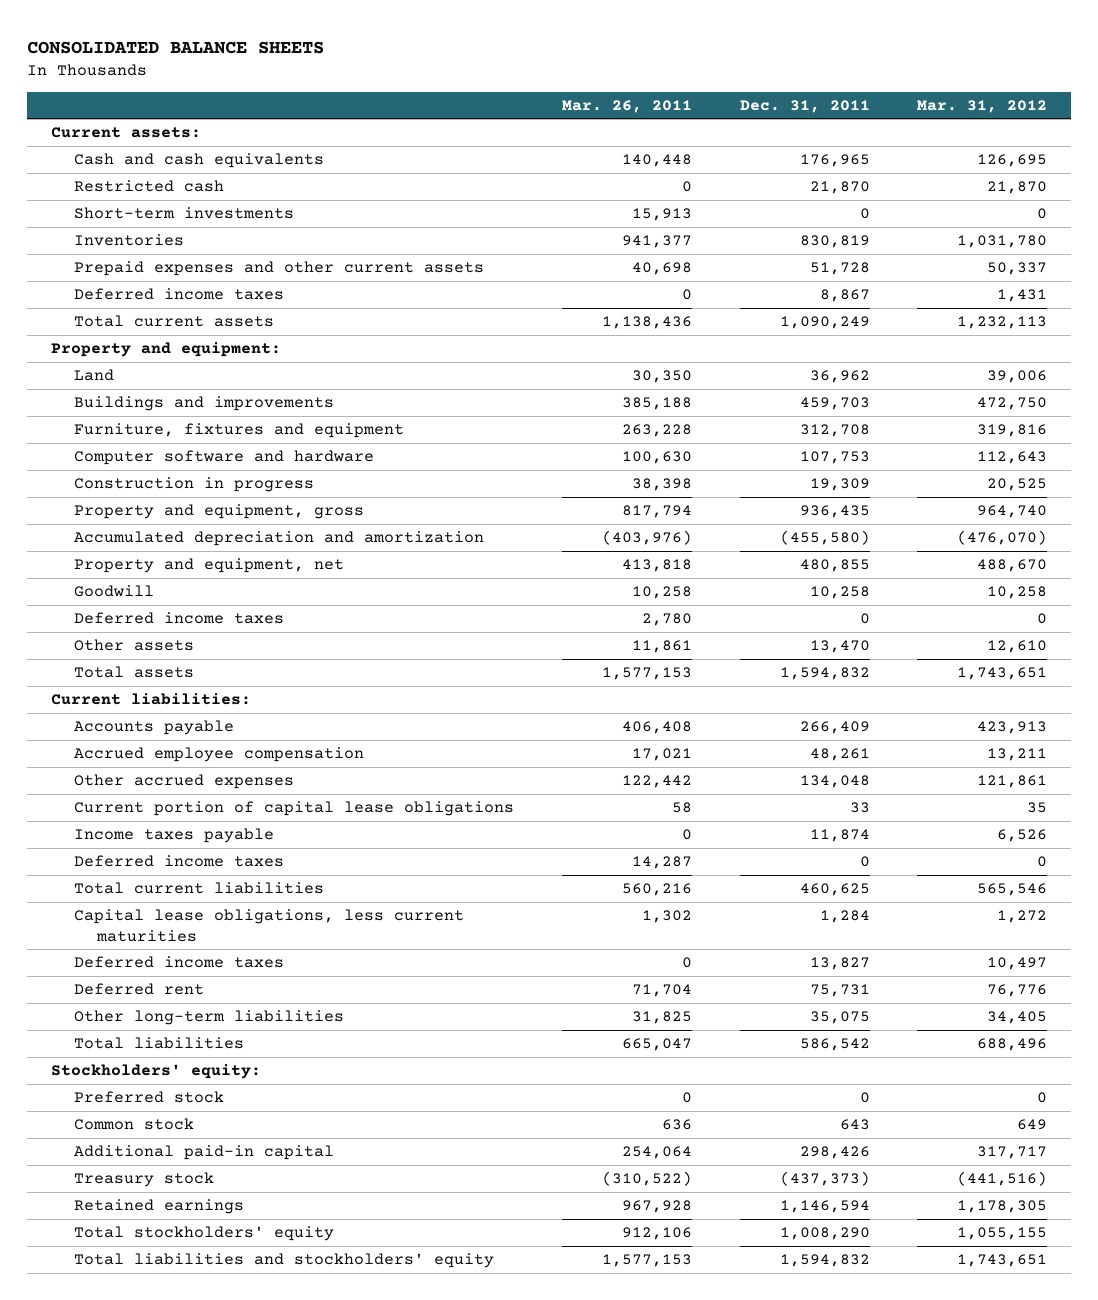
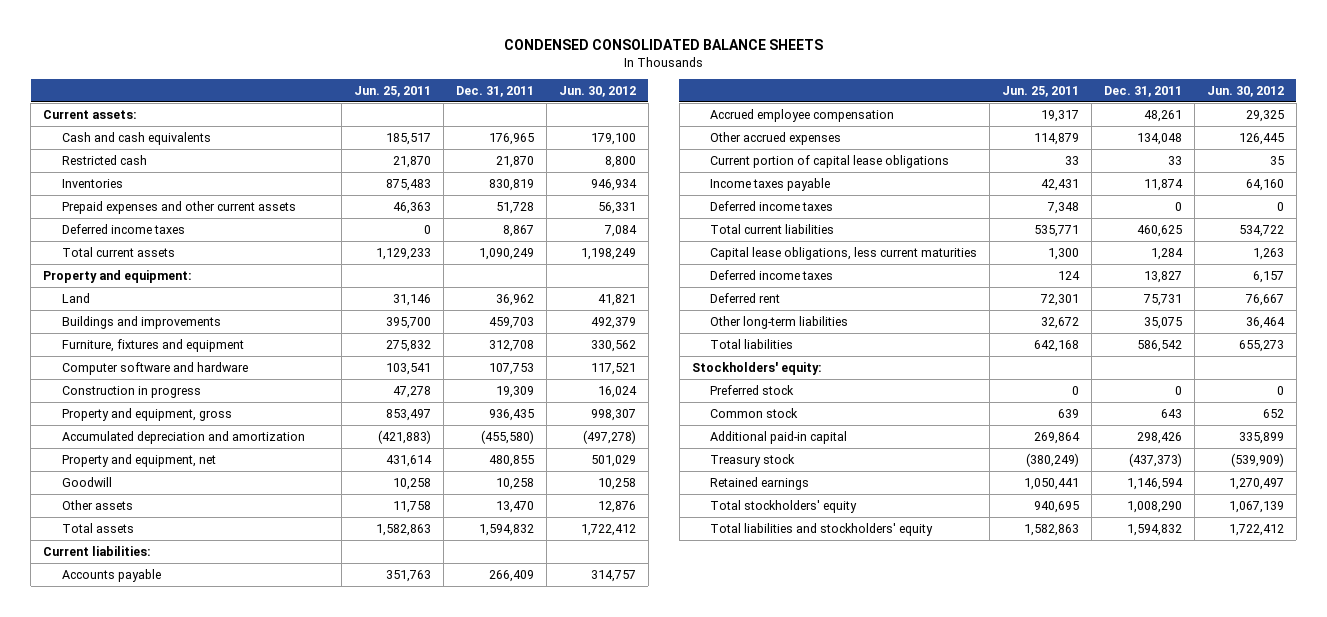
[27,40,325,54] CONSOLIDATED BALANCE SHEETS -> [503,39,823,51] CONDENSED CONSOLIDATED BALANCE SHEETS
[561,100,692,114] Mar. 26, 2011 -> none
[917,100,1048,114] Mar. 31, 2012 -> none
none -> [353,85,431,97] Jun. 25, 2011
none -> [558,85,636,97] Jun. 30, 2012
[73,207,294,220] Short-term investments -> none
[73,612,284,625] Deferred income taxes -> none

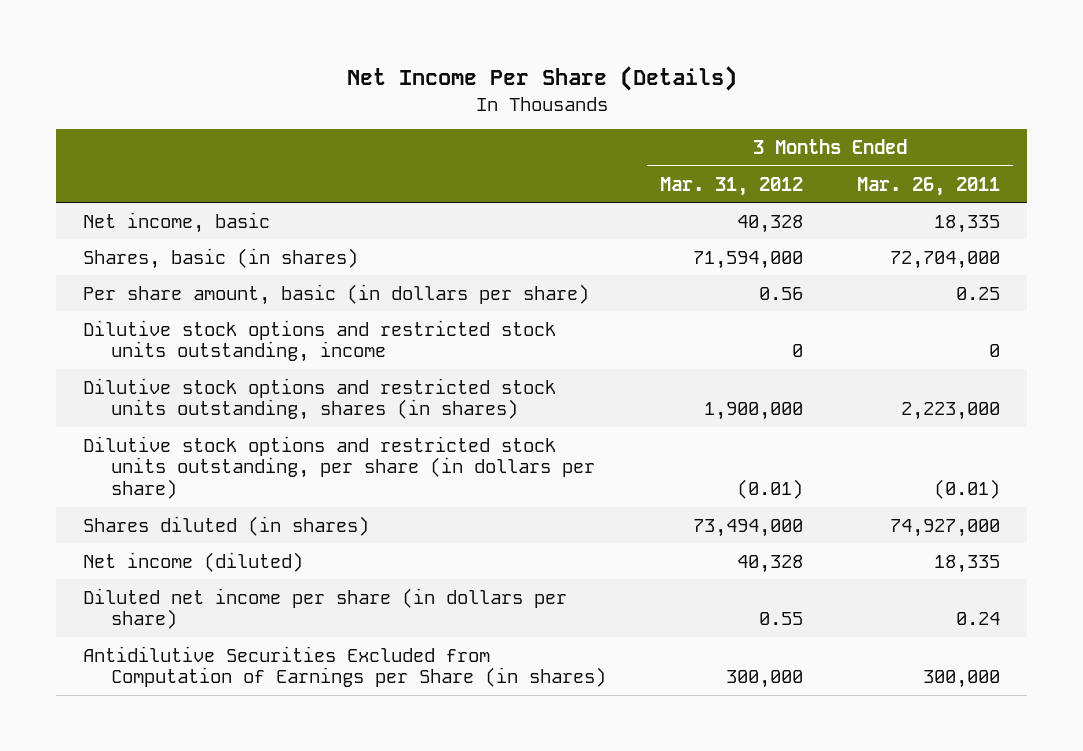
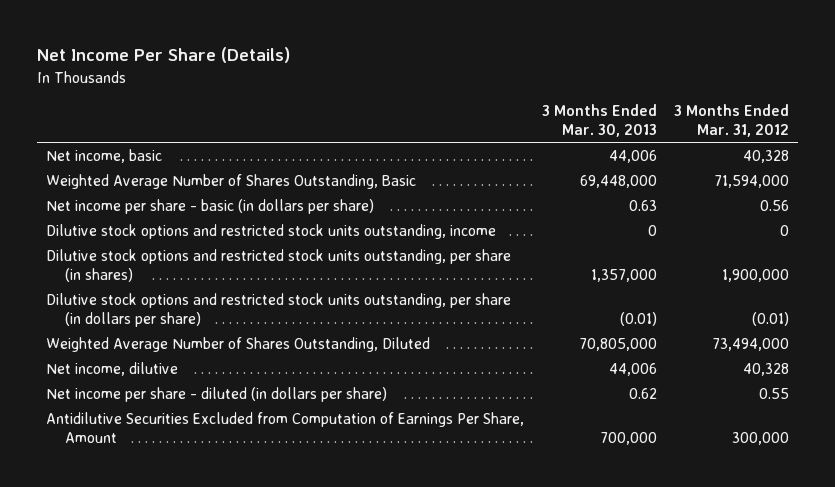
[856,176,1000,196] Mar. 26, 2011 -> none
none -> [541,104,657,138] 3 Months Ended Mar. 30, 2013
[83,247,359,269] Shares, basic (in shares) -> [45,173,416,189] Weighted Average Number of Shares Outstanding, Basic
[83,283,590,305] Per share amount, basic (in dollars per share) -> [45,198,374,214] Net income per share - basic (in dollars per share)
[83,377,557,421] Dilutive stock options and restricted stock units outstanding, shares (in shares) -> [45,248,511,282] Dilutive stock options and restricted stock units outstanding, per share (in shares)
[83,515,370,536] Shares diluted (in shares) -> [45,336,430,352] Weighted Average Number of Shares Outstanding, Diluted
[83,551,304,572] Net income (diluted) -> [45,361,178,376] Net income, dilutive
[83,587,568,630] Diluted net income per share (in dollars per share) -> [45,386,387,402] Net income per share - diluted (in dollars per share)
[83,645,607,688] Antidilutive Securities Excluded from Computation of Earnings per Share (in shares) -> [45,411,524,443] Antidilutive Securities Excluded from Computation of Earnings Per Share, Amount

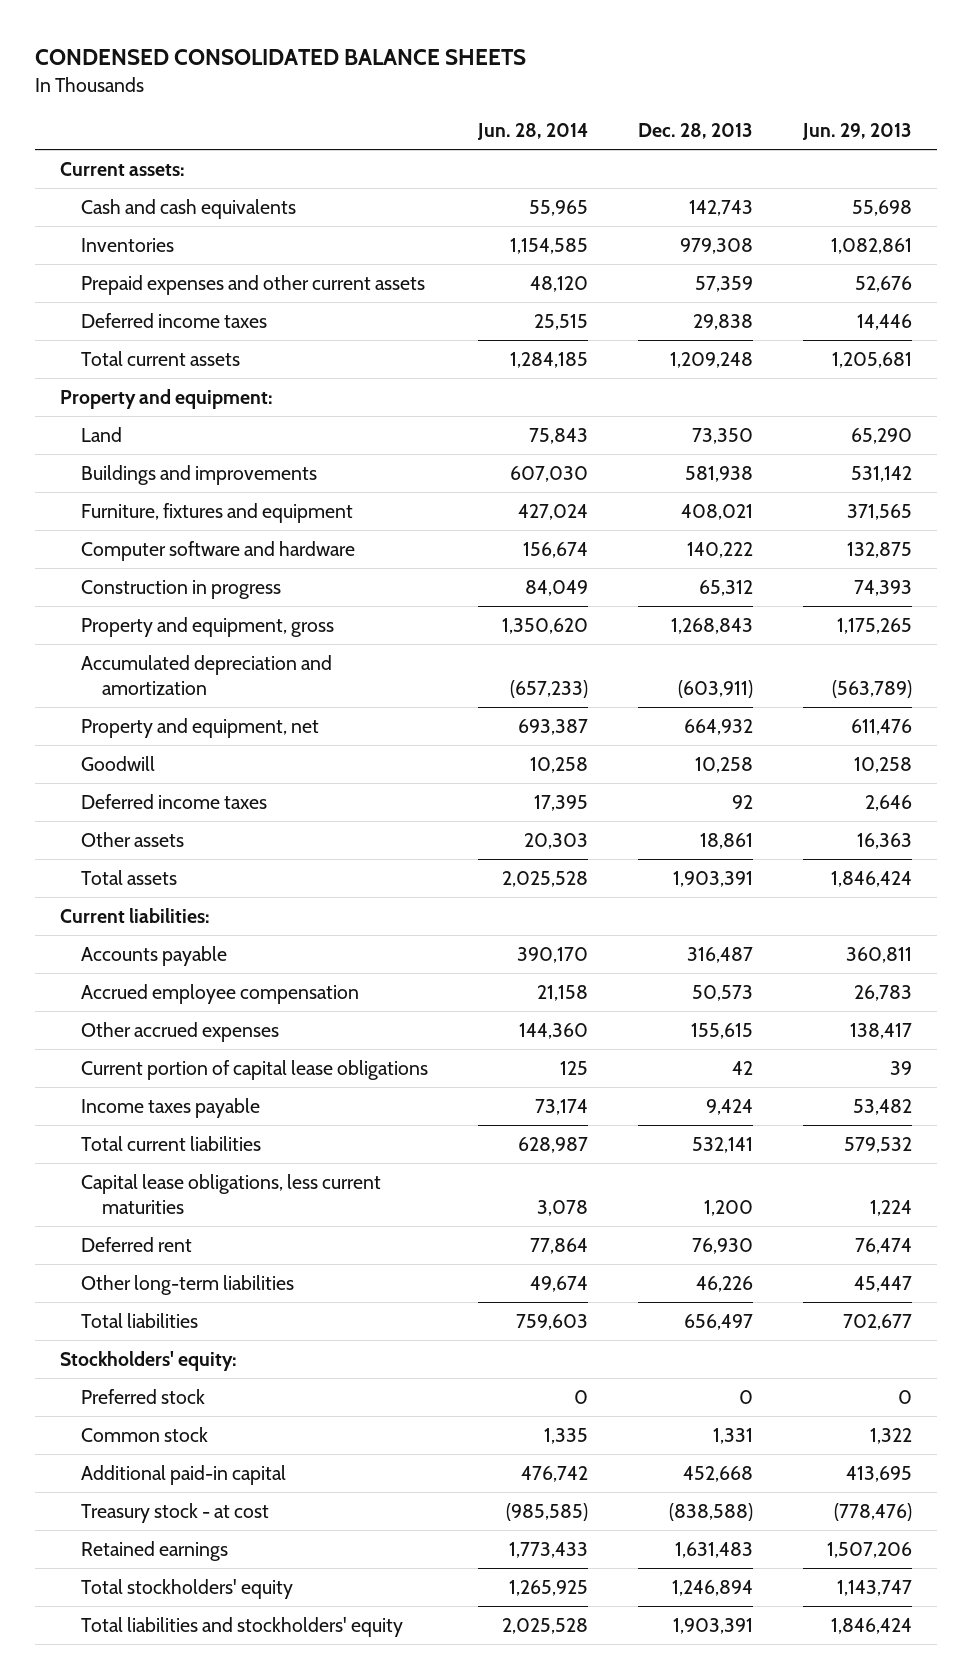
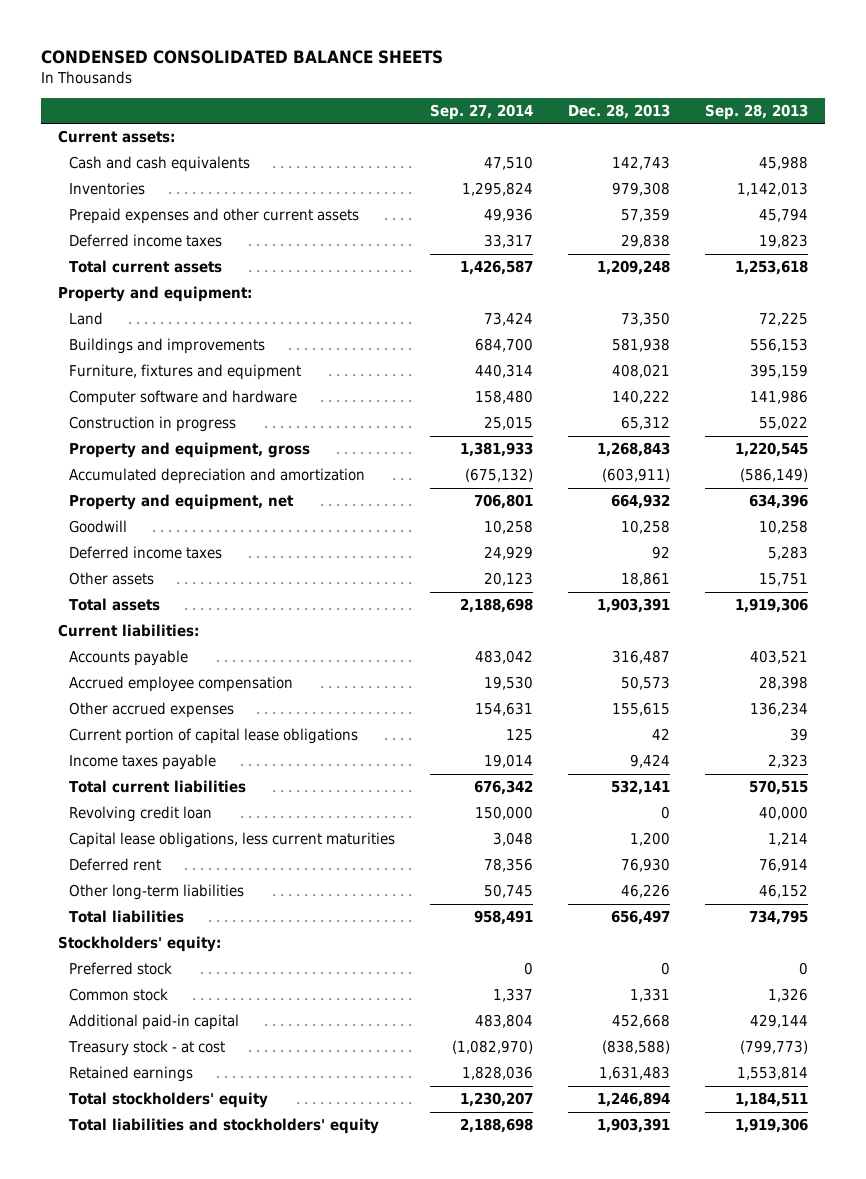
[476,123,588,141] Jun. 28, 2014 -> none
[802,123,913,141] Jun. 29, 2013 -> none
none -> [429,103,533,120] Sep. 27, 2014
none -> [704,103,808,120] Sep. 28, 2013
none -> [68,806,212,823] Revolving credit loan

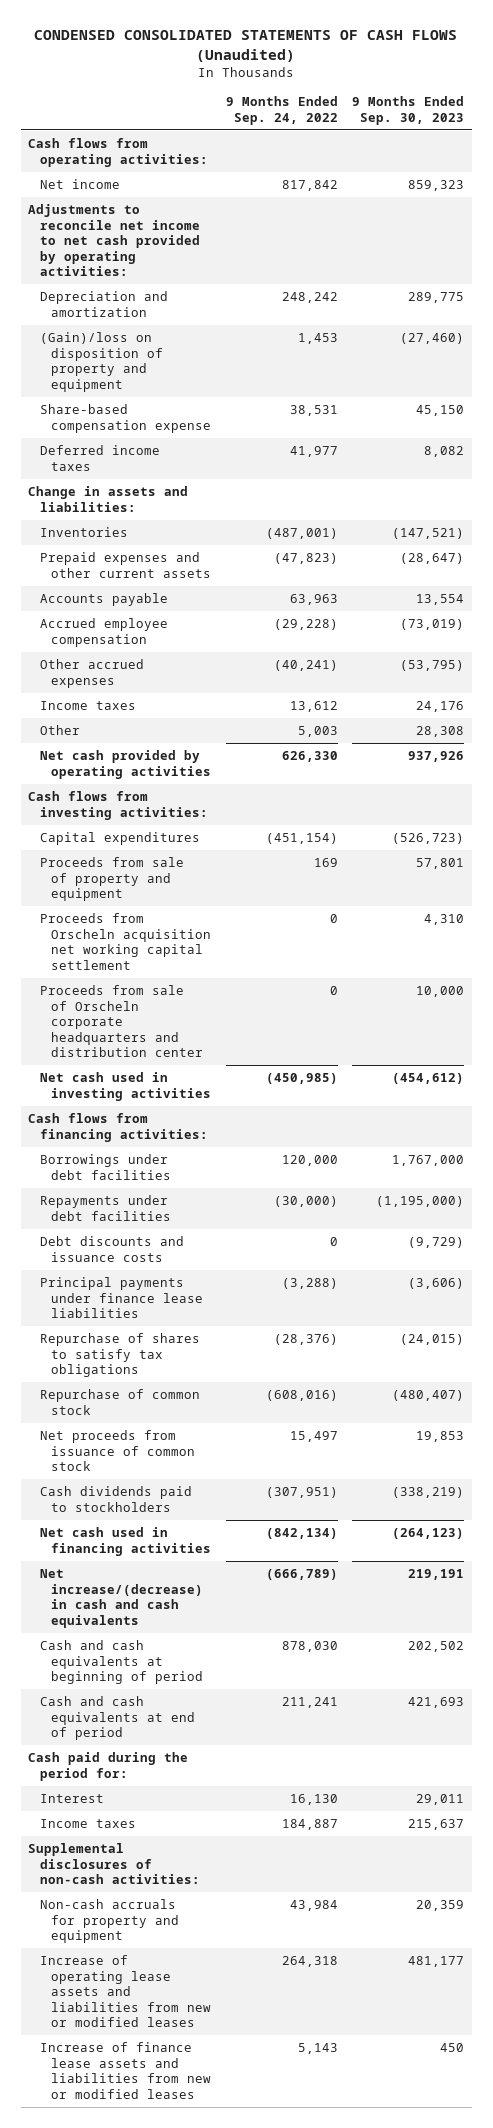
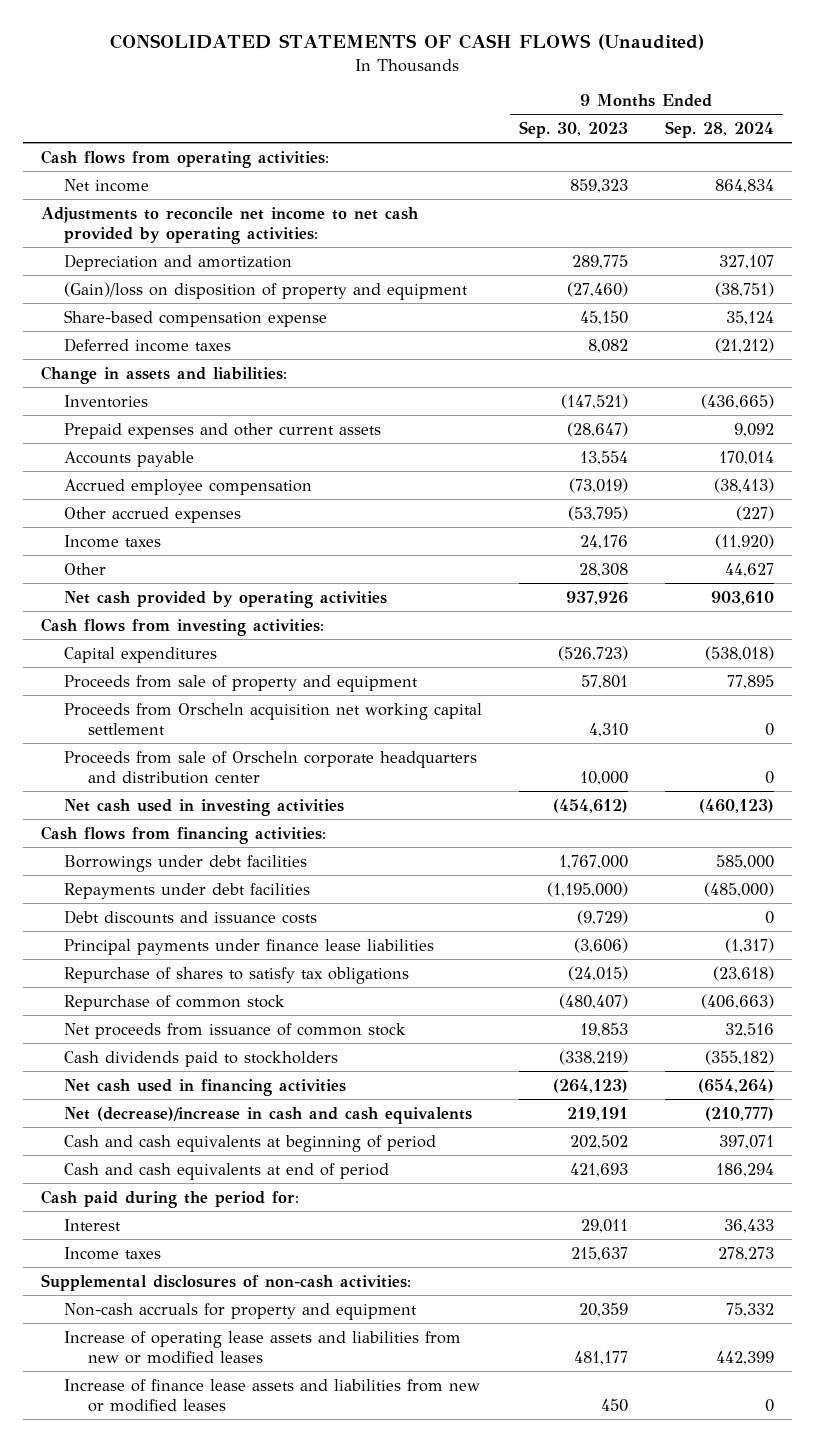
[34,30,458,62] CONDENSED CONSOLIDATED STATEMENTS OF CASH FLOWS (Unaudited) -> [110,34,705,51] CONSOLIDATED STATEMENTS OF CASH FLOWS (Unaudited)
[225,96,338,125] 9 Months Ended Sep. 24, 2022 -> none
none -> [664,121,774,139] Sep. 28, 2024
[39,1568,203,1628] Net increase/(decrease) in cash and cash equivalents -> [64,1106,473,1124] Net (decrease)/increase in cash and cash equivalents

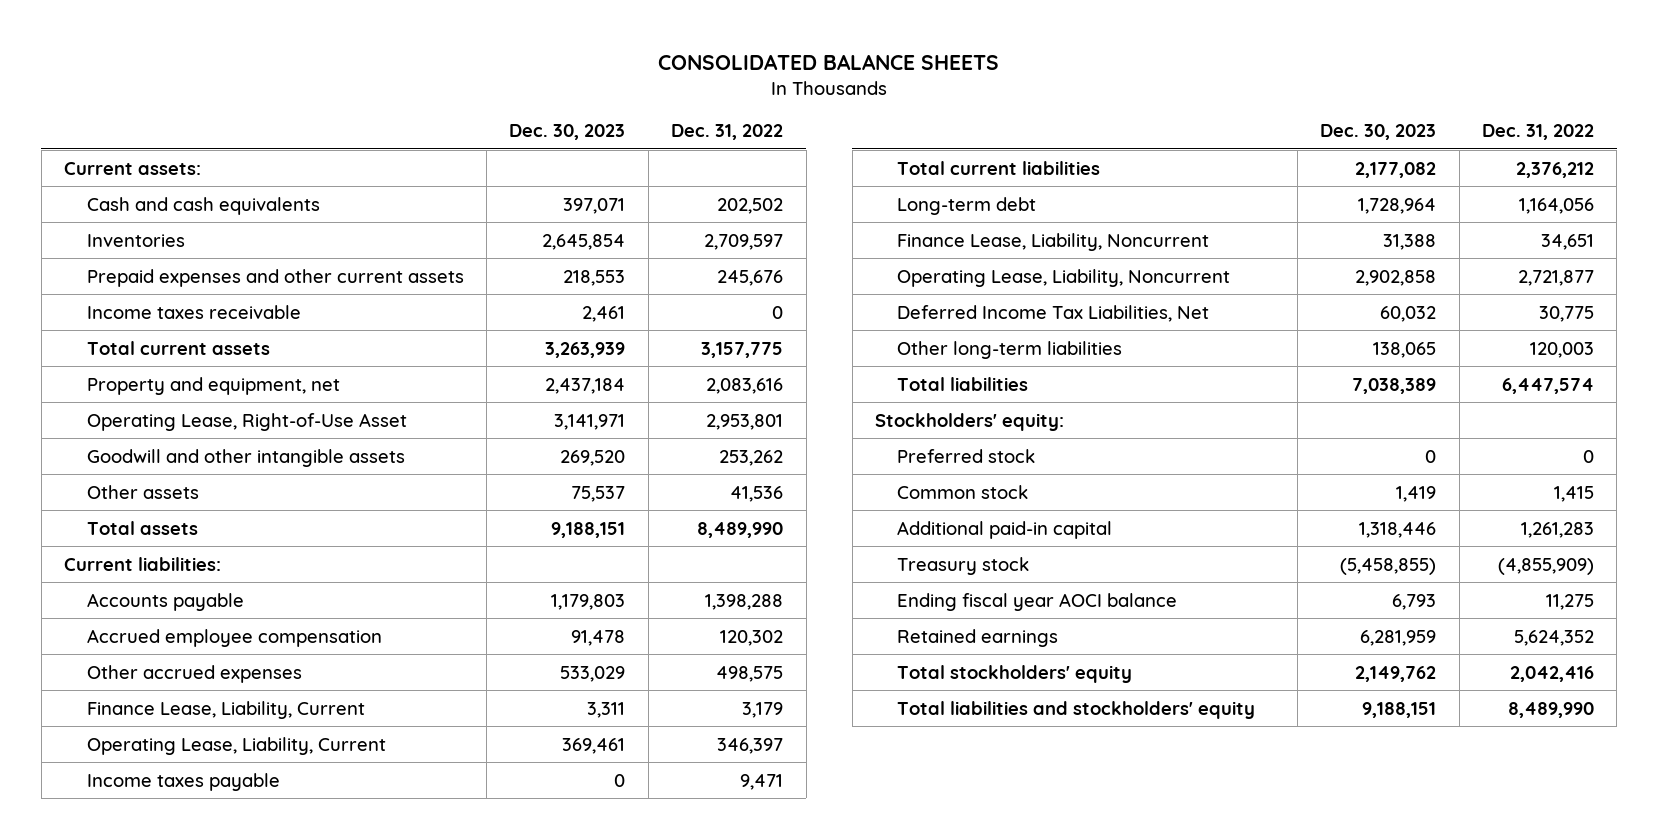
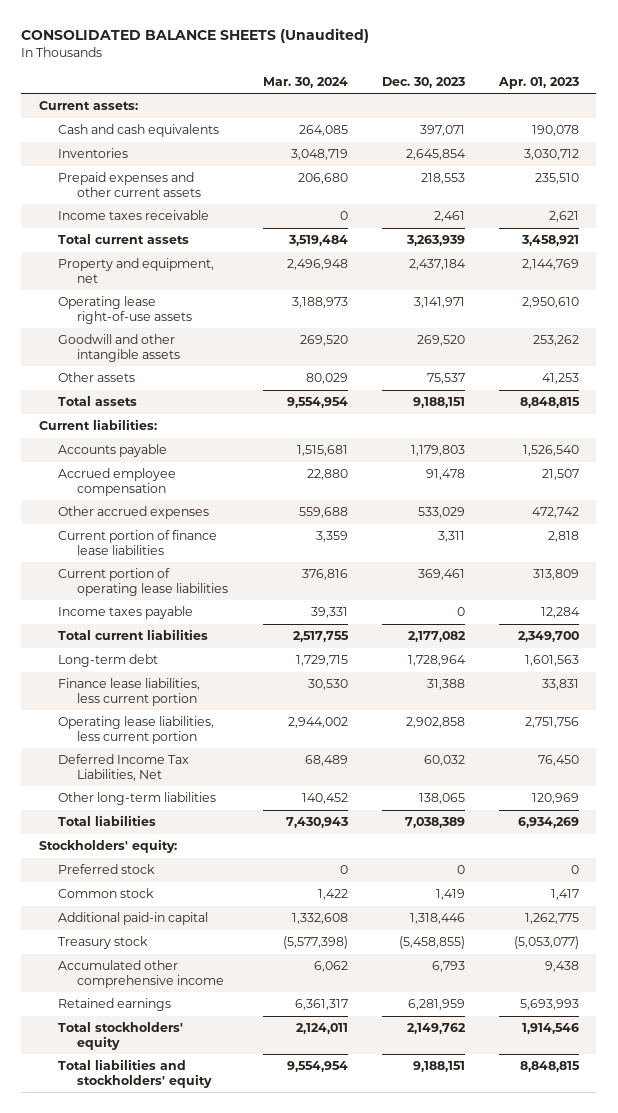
[658,53,1000,70] CONSOLIDATED BALANCE SHEETS -> [21,28,370,44] CONSOLIDATED BALANCE SHEETS (Unaudited)
[671,124,784,141] Dec. 31, 2022 -> none
none -> [262,76,348,88] Mar. 30, 2024
none -> [498,76,580,89] Apr. 01, 2023
[86,412,407,431] Operating Lease, Right-of-Use Asset -> [57,296,193,324] Operating lease right-of-use assets
[86,700,365,719] Finance Lease, Liability, Current -> [57,530,217,555] Current portion of finance lease liabilities
[86,736,386,755] Operating Lease, Liability, Current -> [57,568,229,596] Current portion of operating lease liabilities
[897,232,1210,251] Finance Lease, Liability, Noncurrent -> [57,678,200,706] Finance lease liabilities, less current portion
[897,268,1231,287] Operating Lease, Liability, Noncurrent -> [57,716,214,744] Operating lease liabilities, less current portion
[897,592,1178,611] Ending fiscal year AOCI balance -> [57,960,225,988] Accumulated other comprehensive income

